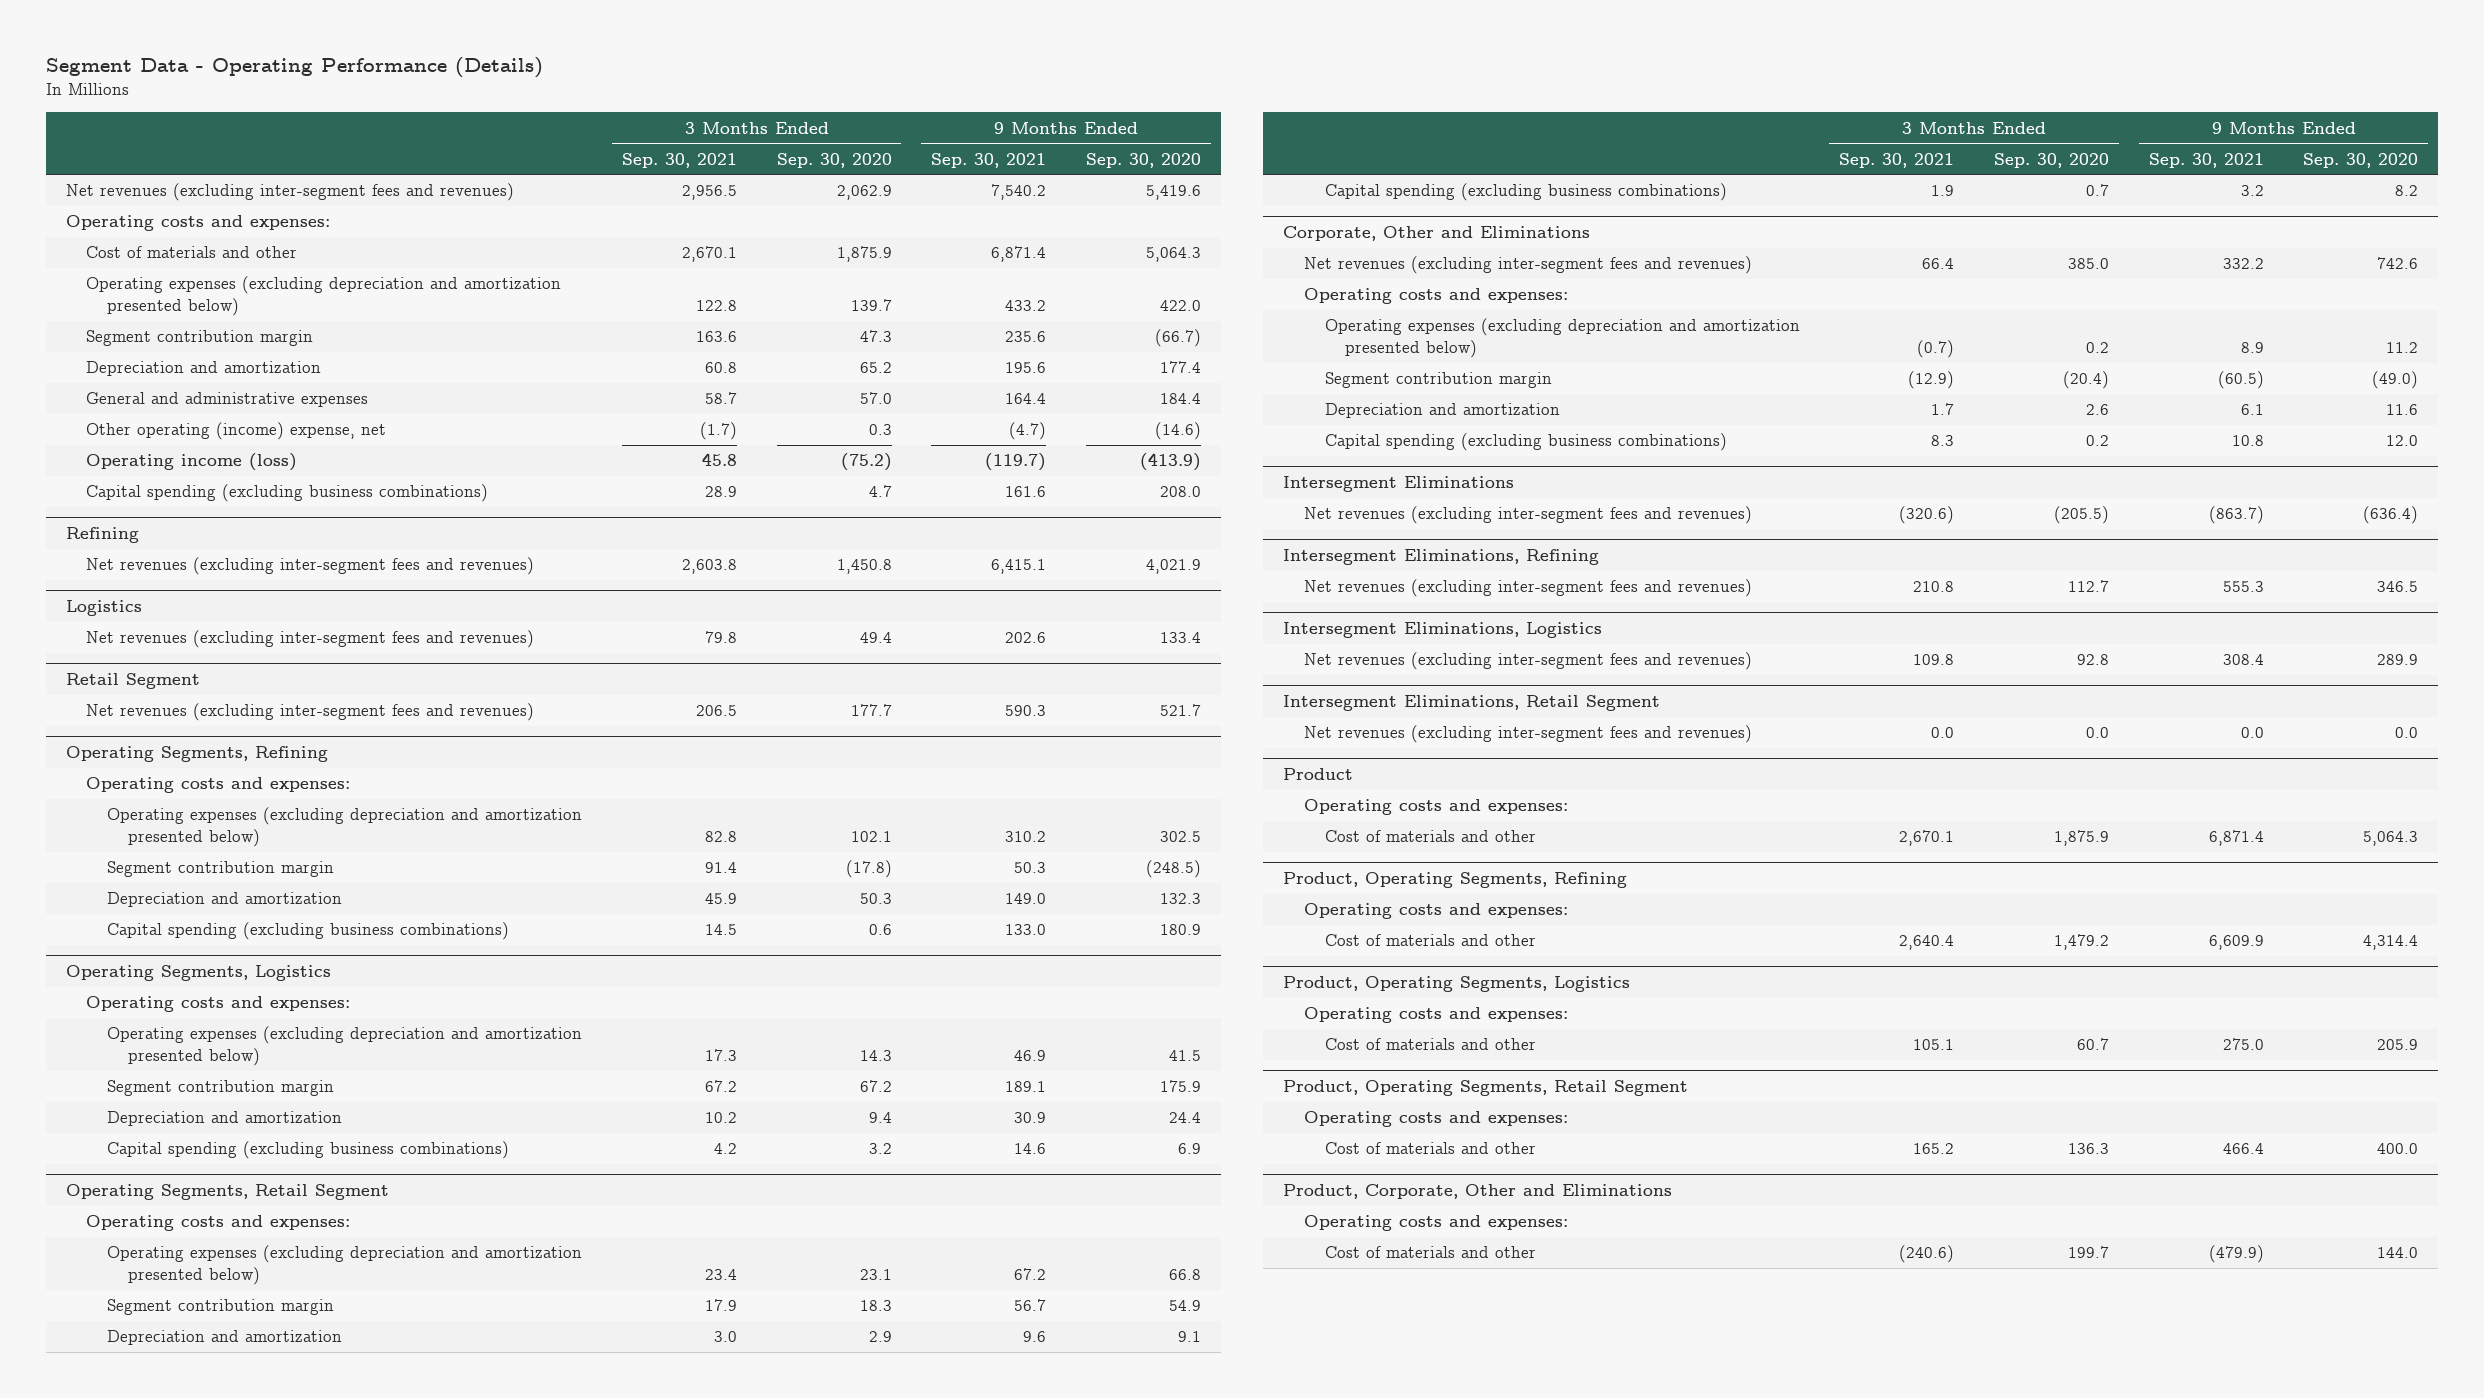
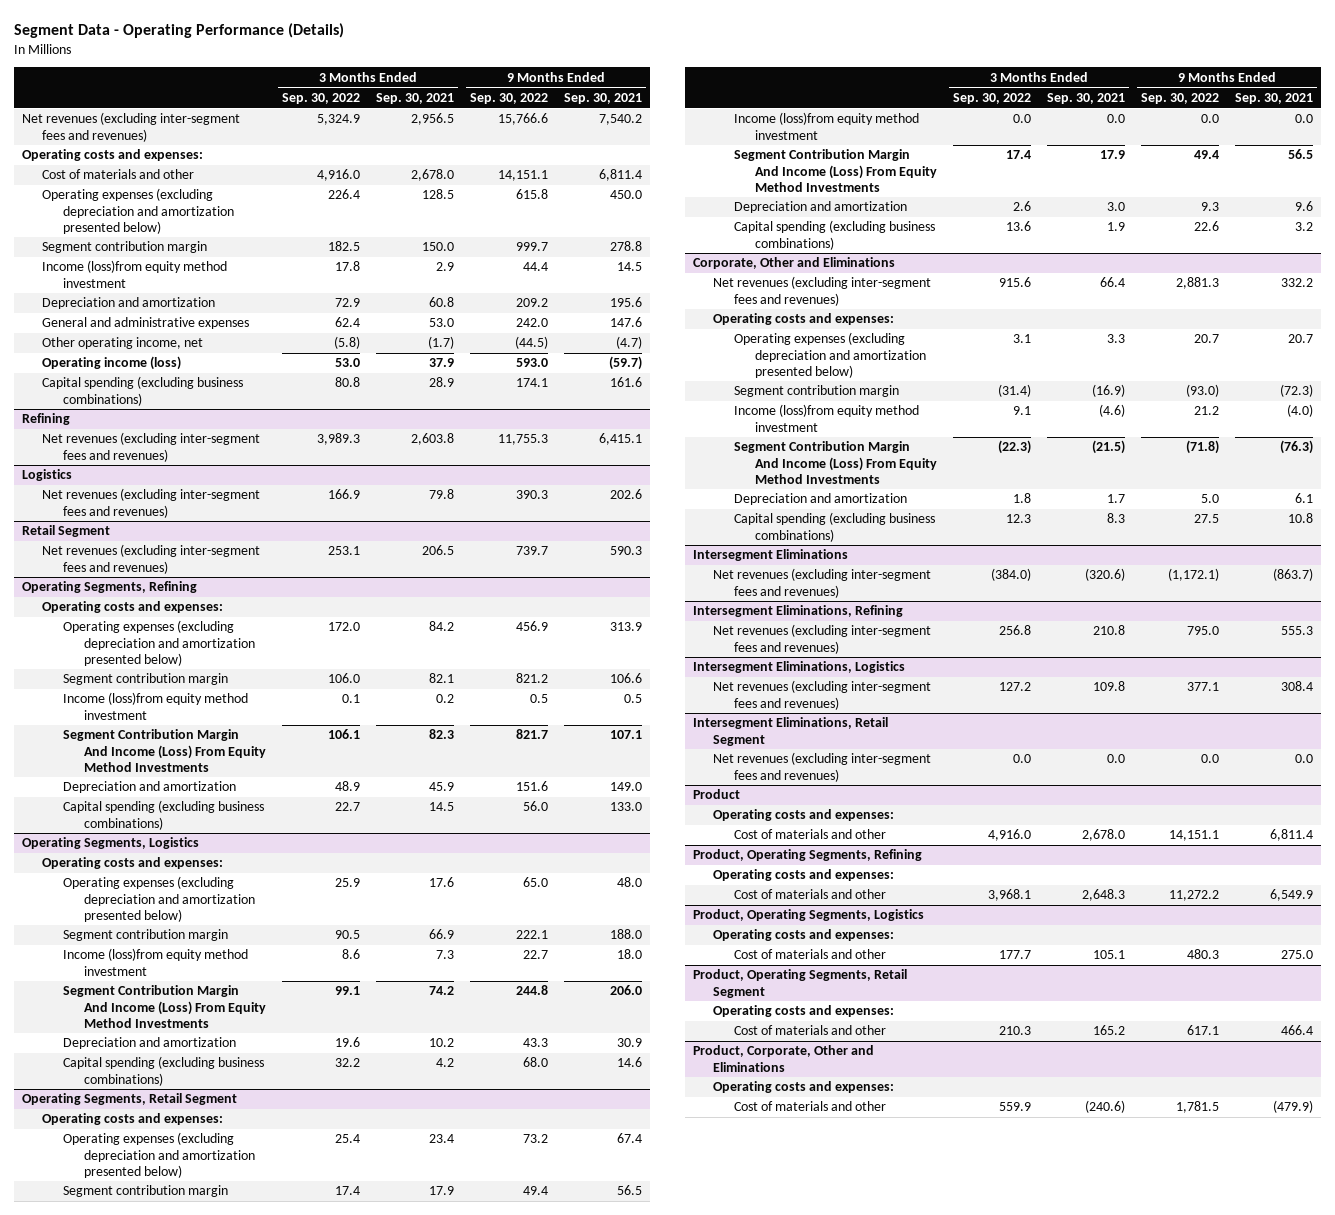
[776,152,892,168] Sep. 30, 2020 -> none
[1085,152,1201,168] Sep. 30, 2020 -> none
none -> [281,92,360,104] Sep. 30, 2022
none -> [470,92,549,104] Sep. 30, 2022
[681,246,737,263] 2,670.1 -> [411,169,455,182] 2,678.0
[991,246,1047,263] 6,871.4 -> [599,169,643,182] 6,811.4
[695,300,737,312] 122.8 -> [422,189,455,200] 128.5
[1005,300,1047,312] 433.2 -> [610,190,643,200] 450.0
[695,331,737,343] 163.6 -> [422,242,455,252] 150.0
[1005,331,1047,343] 235.6 -> [610,241,643,252] 278.8
none -> [42,260,228,288] Income (loss)from equity method investment
[704,392,737,405] 58.7 -> [429,318,455,328] 53.0
[1005,393,1047,405] 164.4 -> [610,317,643,328] 147.6
[86,422,387,441] Other operating (income) expense, net -> [42,337,204,350] Other operating income, net
[701,453,737,467] 45.8 -> [429,358,455,368] 37.9
[985,453,1047,472] (119.7) -> [609,356,643,371] (59.7)
[704,831,737,843] 82.8 -> [429,621,455,632] 84.2
[1005,831,1047,843] 310.2 -> [610,622,643,632] 313.9
[704,862,737,874] 91.4 -> [429,673,455,684] 82.1
[1014,862,1047,874] 50.3 -> [610,673,643,684] 106.6
none -> [63,692,249,720] Income (loss)from equity method investment
none -> [63,729,266,772] Segment Contribution Margin And Income (Loss) From Equity Method Investments
[704,1049,737,1062] 17.3 -> [429,877,455,888] 17.6
[1014,1050,1047,1062] 46.9 -> [617,877,643,888] 48.0
[704,1080,737,1093] 67.2 -> [429,929,455,940] 66.9
[1005,1081,1047,1093] 189.1 -> [610,929,643,940] 188.0
none -> [63,948,249,976] Income (loss)from equity method investment
none -> [63,985,266,1028] Segment Contribution Margin And Income (Loss) From Equity Method Investments
[1014,1268,1047,1281] 67.2 -> [617,1133,643,1144] 67.4
[1014,1299,1047,1312] 56.7 -> [617,1185,643,1196] 56.5
none -> [734,112,920,140] Income (loss)from equity method investment
none -> [734,149,937,192] Segment Contribution Margin And Income (Loss) From Equity Method Investments
[1917,340,1955,359] (0.7) -> [1106,334,1125,344] 3.3
[2240,342,2264,354] 8.9 -> [1288,334,1314,344] 20.7
[1908,371,1955,390] (12.9) -> [1091,384,1125,398] (16.9)
[2217,371,2264,390] (60.5) -> [1280,384,1314,398] (72.3)
none -> [734,404,920,432] Income (loss)from equity method investment
none -> [734,441,937,484] Segment Contribution Margin And Income (Loss) From Equity Method Investments
[1899,830,1955,847] 2,670.1 -> [1081,829,1125,842] 2,678.0
[2208,830,2264,847] 6,871.4 -> [1270,829,1314,842] 6,811.4
[1899,935,1955,951] 2,640.4 -> [1081,889,1125,902] 2,648.3
[2208,935,2264,951] 6,609.9 -> [1270,889,1314,902] 6,549.9

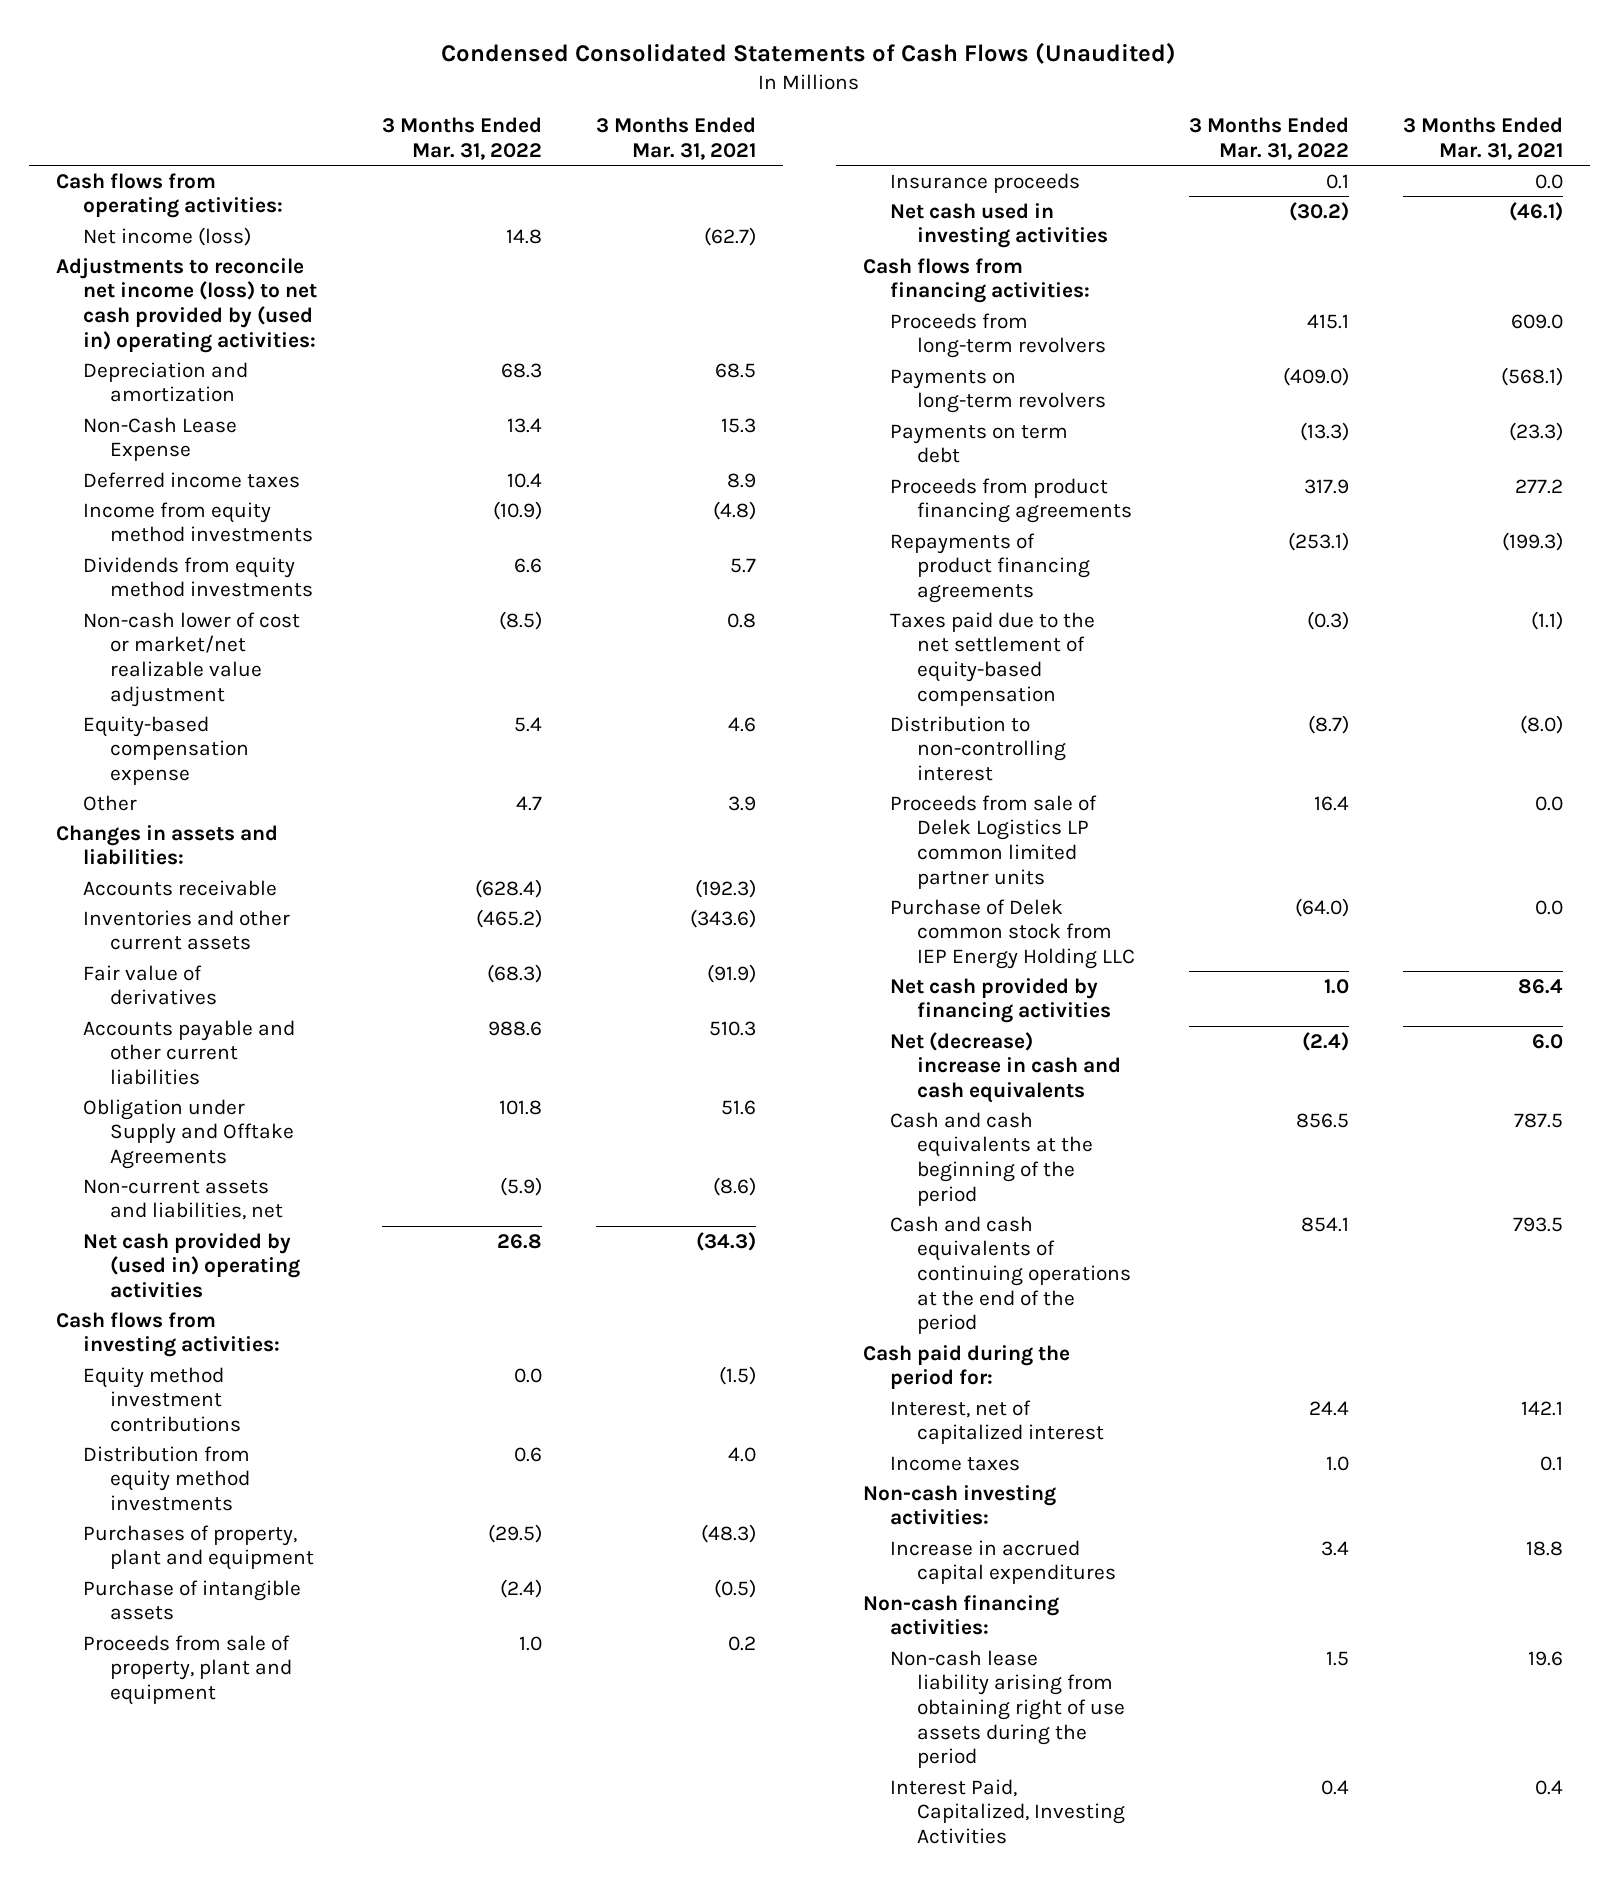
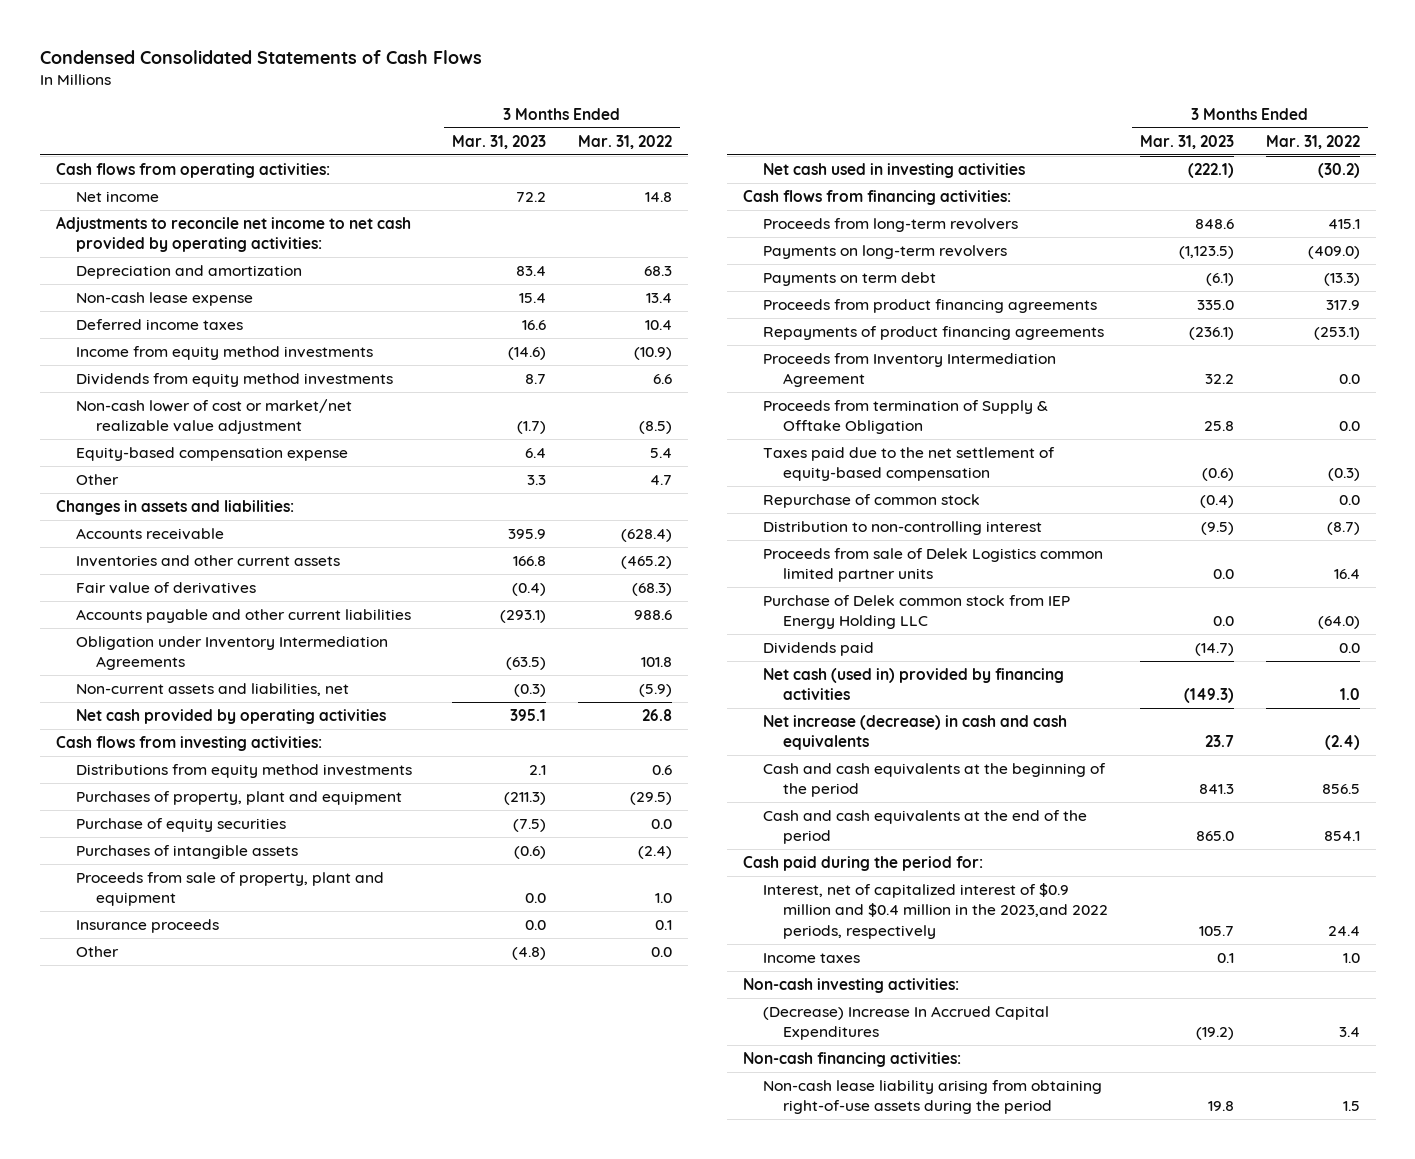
[441,42,1177,65] Condensed Consolidated Statements of Cash Flows (Unaudited) -> [39,49,482,64] Condensed Consolidated Statements of Cash Flows
[596,116,757,160] 3 Months Ended Mar. 31, 2021 -> none
none -> [452,134,547,149] Mar. 31, 2023
[82,226,251,246] Net income (loss) -> [75,191,159,203] Net income
[55,257,317,353] Adjustments to reconcile net income (loss) to net cash provided by (used in) operating activities: -> [55,216,411,253] Adjustments to reconcile net income to net cash provided by operating activities:
[82,416,237,462] Non-Cash Lease Expense -> [75,292,253,307] Non-cash lease expense
[82,1098,294,1169] Obligation under Supply and Offtake Agreements -> [75,636,388,671] Obligation under Inventory Intermediation Agreements
[82,1232,300,1298] Net cash provided by (used in) operating activities -> [75,709,386,725] Net cash provided by operating activities
[82,1366,241,1432] Equity method investment contributions -> none
[82,1445,250,1511] Distribution from equity method investments -> [75,764,412,779] Distributions from equity method investments
none -> [75,818,286,833] Purchase of equity securities
[82,1579,301,1621] Purchase of intangible assets -> [75,845,298,860] Purchases of intangible assets
none -> [75,946,119,958] Other
none -> [763,353,1057,388] Proceeds from Inventory Intermediation Agreement
none -> [763,400,1049,435] Proceeds from termination of Supply & Offtake Obligation
none -> [763,494,981,509] Repurchase of common stock
[889,794,1097,889] Proceeds from sale of Delek Logistics LP common limited partner units -> [763,548,1104,583] Proceeds from sale of Delek Logistics common limited partner units
none -> [763,642,875,657] Dividends paid
[889,977,1111,1024] Net cash provided by financing activities -> [763,668,1065,701] Net cash (used in) provided by financing activities
[889,1031,1121,1103] Net (decrease) increase in cash and cash equivalents -> [763,715,1068,751] Net increase (decrease) in cash and cash equivalents
[889,1215,1131,1335] Cash and cash equivalents of continuing operations at the end of the period -> [763,810,1088,845] Cash and cash equivalents at the end of the period
[889,1399,1104,1445] Interest, net of capitalized interest -> [763,883,1109,939] Interest, net of capitalized interest of $0.9 million and $0.4 million in the 2023,and 2022 periods, respectively
[889,1539,1116,1585] Increase in accrued capital expenditures -> [763,1006,1050,1041] (Decrease) Increase In Accrued Capital Expenditures
[889,1778,1125,1844] Interest Paid, Capitalized, Investing Activities -> none
[889,1649,1125,1769] Non-cash lease liability arising from obtaining right of use assets during the period -> [763,1080,1103,1115] Non-cash lease liability arising from obtaining right-of-use assets during the period

